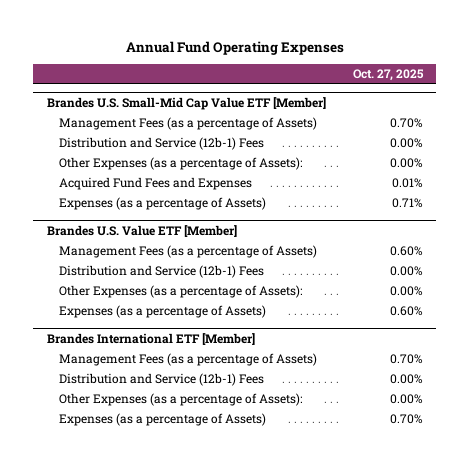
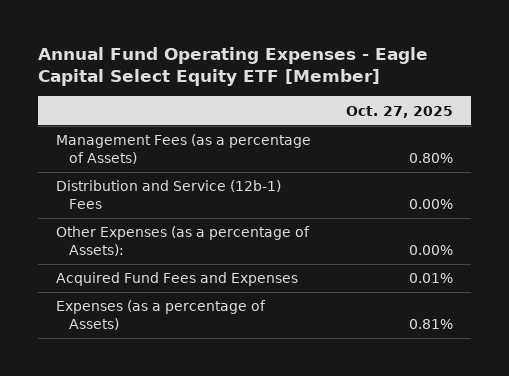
[125,40,344,55] Annual Fund Operating Expenses -> [38,47,429,87] Annual Fund Operating Expenses - Eagle Capital Select Equity ETF [Member]
[46,97,326,111] Brandes U.S. Small-Mid Cap Value ETF [Member] -> none
[389,118,423,129] 0.70% -> [409,152,454,163] 0.80%
[46,225,237,238] Brandes U.S. Value ETF [Member] -> none
[58,245,317,259] Management Fees (as a percentage of Assets) -> none
[58,265,264,279] Distribution and Service (12b-1) Fees -> none
[58,285,302,299] Other Expenses (as a percentage of Assets): -> none
[58,305,266,319] Expenses (as a percentage of Assets) -> none
[46,333,255,346] Brandes International ETF [Member] -> none
[58,353,317,367] Management Fees (as a percentage of Assets) -> none
[58,373,264,387] Distribution and Service (12b-1) Fees -> none
[58,393,302,407] Other Expenses (as a percentage of Assets): -> none
[58,413,266,427] Expenses (as a percentage of Assets) -> none
[391,198,423,209] 0.71% -> [409,318,454,329] 0.81%

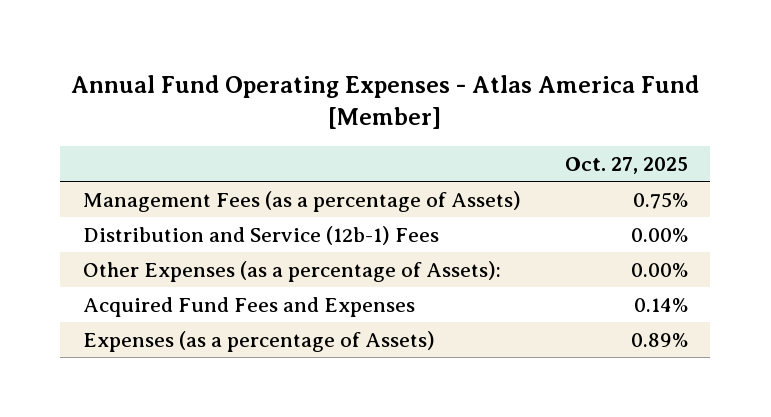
[38,47,429,87] Annual Fund Operating Expenses - Eagle Capital Select Equity ETF [Member] -> [71,74,700,130] Annual Fund Operating Expenses - Atlas America Fund [Member]
[409,152,454,163] 0.80% -> [633,191,689,209] 0.75%
[409,273,454,284] 0.01% -> [634,297,689,312] 0.14%
[409,318,454,329] 0.81% -> [631,332,689,347] 0.89%

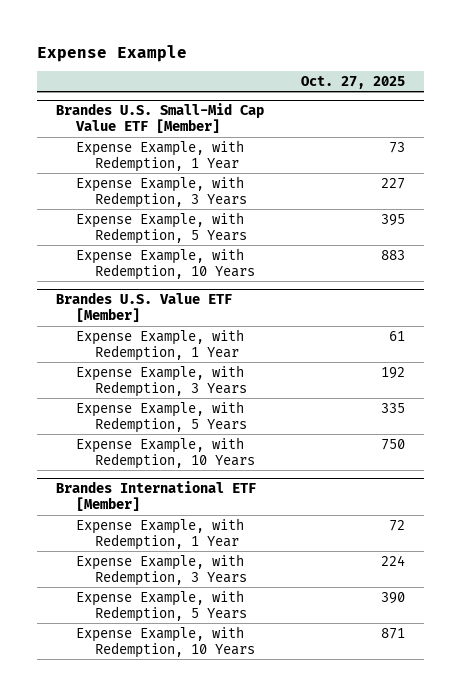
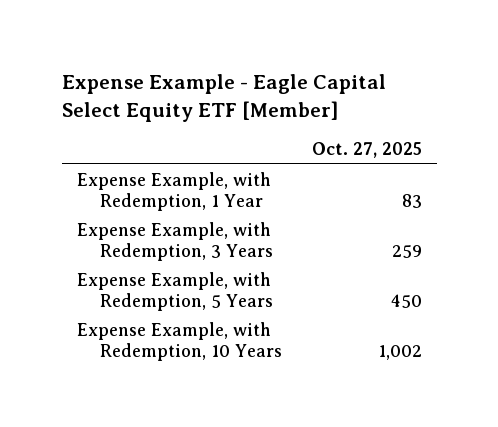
[36,44,187,62] Expense Example -> [61,74,386,122] Expense Example - Eagle Capital Select Equity ETF [Member]
[55,102,264,134] Brandes U.S. Small-Mid Cap Value ETF [Member] -> none
[55,291,232,323] Brandes U.S. Value ETF [Member] -> none
[75,328,244,362] Expense Example, with Redemption, 1 Year -> none
[75,364,248,398] Expense Example, with Redemption, 3 Years -> none
[75,400,248,434] Expense Example, with Redemption, 5 Years -> none
[75,436,256,470] Expense Example, with Redemption, 10 Years -> none
[55,480,256,512] Brandes International ETF [Member] -> none
[75,517,244,551] Expense Example, with Redemption, 1 Year -> none
[75,553,248,587] Expense Example, with Redemption, 3 Years -> none
[75,589,248,623] Expense Example, with Redemption, 5 Years -> none
[75,625,256,659] Expense Example, with Redemption, 10 Years -> none
[389,141,406,153] 73 -> [401,193,422,208] 83
[381,177,406,189] 227 -> [391,244,422,258] 259
[381,213,406,226] 395 -> [390,293,422,308] 450
[381,249,406,260] 883 -> [377,344,422,360] 1,002

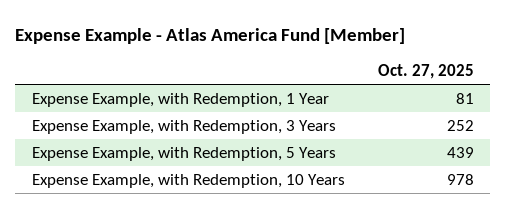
[61,74,386,122] Expense Example - Eagle Capital Select Equity ETF [Member] -> [15,27,406,44] Expense Example - Atlas America Fund [Member]
[401,193,422,208] 83 -> [455,92,474,104] 81
[391,244,422,258] 259 -> [446,119,474,131] 252
[390,293,422,308] 450 -> [446,146,474,158] 439
[377,344,422,360] 1,002 -> [446,173,474,185] 978

